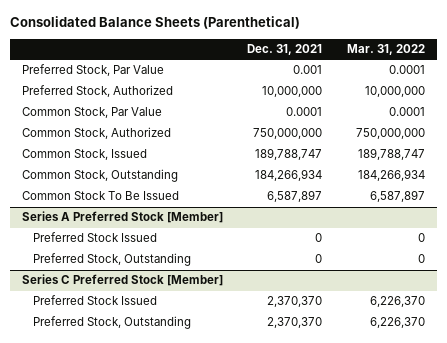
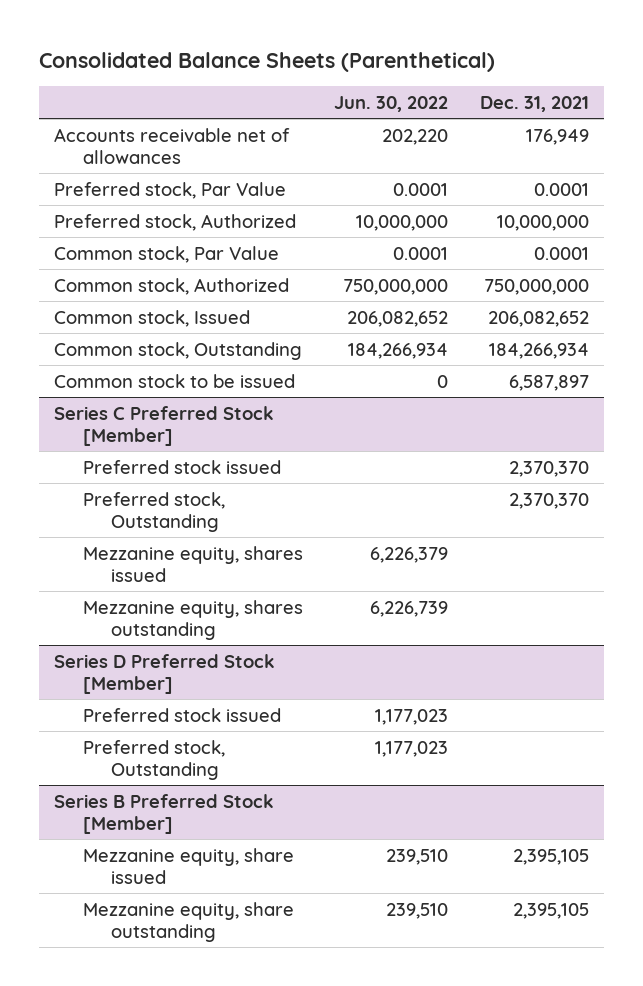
[346,44,425,56] Mar. 31, 2022 -> none
none -> [334,95,449,112] Jun. 30, 2022
[21,211,223,224] Series A Preferred Stock [Member] -> none
[32,232,157,243] Preferred Stock Issued -> none
[32,253,191,267] Preferred Stock, Outstanding -> none
none -> [54,127,291,164] Accounts receivable net of allowances
[21,64,164,77] Preferred Stock, Par Value -> [54,181,287,199] Preferred stock, Par Value
[293,65,323,75] 0.001 -> [533,182,589,196] 0.0001
[21,85,173,98] Preferred Stock, Authorized -> [54,213,297,231] Preferred stock, Authorized
[21,107,162,119] Common Stock, Par Value -> [54,245,280,263] Common stock, Par Value
[21,127,171,140] Common Stock, Authorized -> [54,277,290,295] Common stock, Authorized
[21,149,147,161] Common Stock, Issued -> [54,309,251,327] Common stock, Issued
[255,148,323,161] 189,788,747 -> [487,310,589,327] 206,082,652
[21,169,178,183] Common Stock, Outstanding -> [54,341,303,360] Common stock, Outstanding
[21,191,179,201] Common Stock To Be Issued -> [54,373,296,388] Common stock to be issued
[32,295,157,306] Preferred Stock Issued -> [82,459,281,474] Preferred stock issued
[32,316,191,330] Preferred Stock, Outstanding -> [82,491,225,532] Preferred stock, Outstanding
none -> [82,545,303,582] Mezzanine equity, shares issued
none -> [82,599,303,640] Mezzanine equity, shares outstanding
none -> [54,653,276,694] Series D Preferred Stock [Member]
none -> [82,707,281,722] Preferred stock issued
none -> [82,739,225,780] Preferred stock, Outstanding
none -> [54,793,275,834] Series B Preferred Stock [Member]
none -> [82,847,294,884] Mezzanine equity, share issued
none -> [82,901,294,942] Mezzanine equity, share outstanding

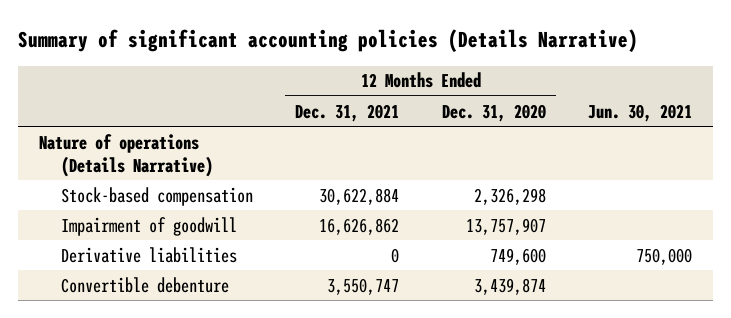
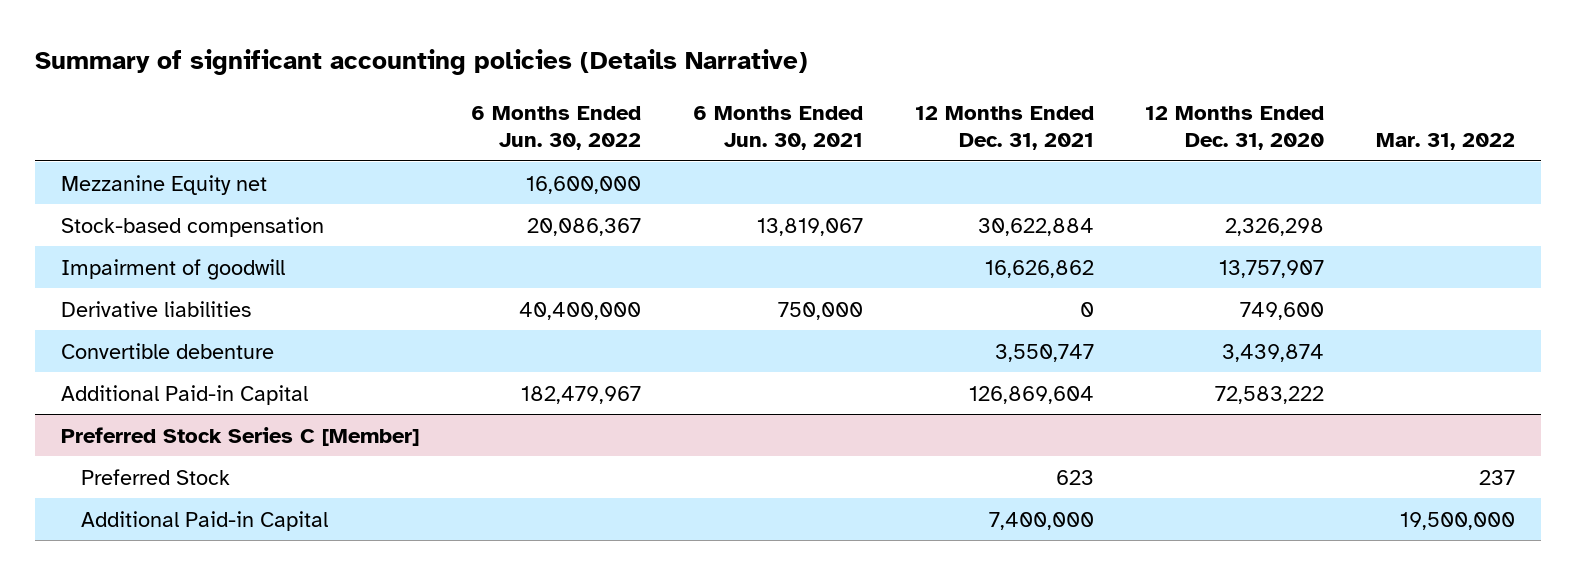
[587,103,692,122] Jun. 30, 2021 -> none
none -> [470,105,641,151] 6 Months Ended Jun. 30, 2022
none -> [692,105,863,151] 6 Months Ended Jun. 30, 2021
none -> [1376,133,1516,151] Mar. 31, 2022
[39,133,214,177] Nature of operations (Details Narrative) -> none
none -> [61,174,268,195] Mezzanine Equity net
none -> [61,384,309,405] Additional Paid-in Capital
none -> [61,426,420,446] Preferred Stock Series C [Member]
none -> [80,468,230,485] Preferred Stock
none -> [80,510,328,531] Additional Paid-in Capital

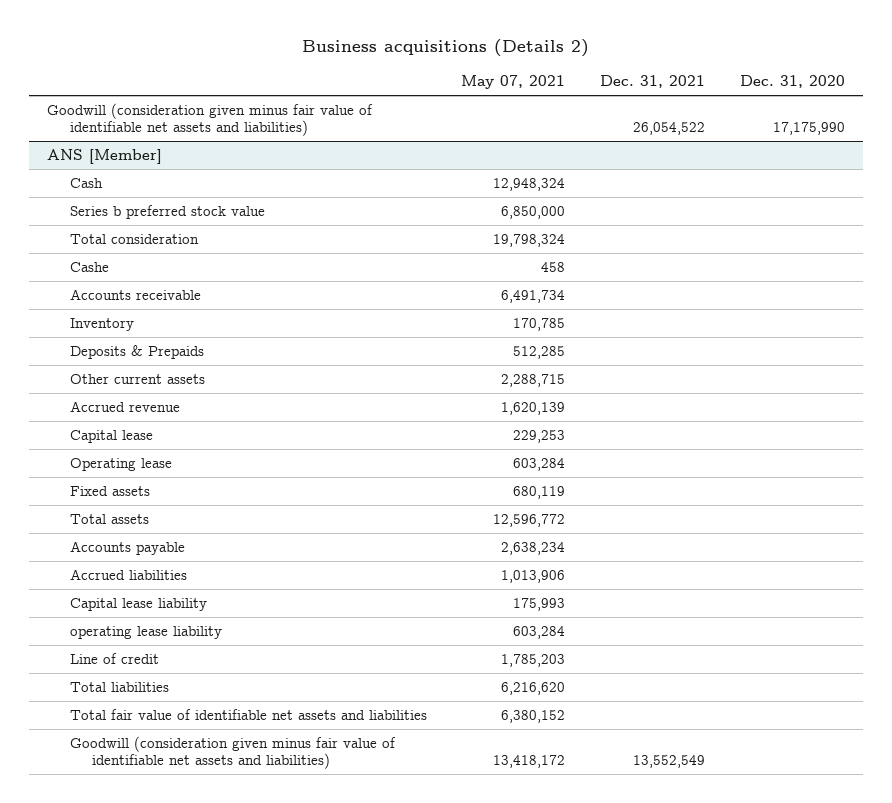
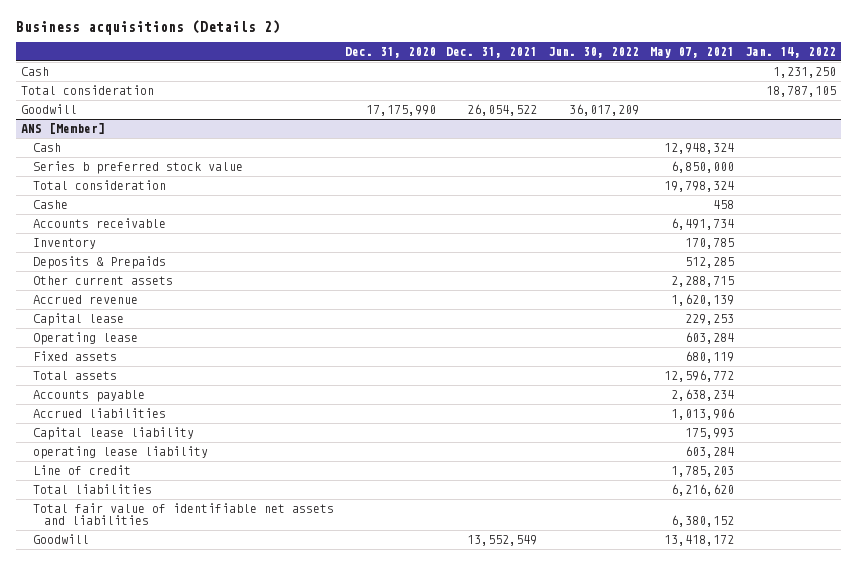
none -> [548,46,640,58] Jun. 30, 2022
none -> [744,46,836,58] Jan. 14, 2022
none -> [21,67,50,77] Cash
none -> [21,85,155,96] Total consideration
[46,103,373,137] Goodwill (consideration given minus fair value of identifiable net assets and liabilities) -> [21,104,78,115] Goodwill
[69,736,396,770] Goodwill (consideration given minus fair value of identifiable net assets and liabilities) -> [32,534,89,545] Goodwill

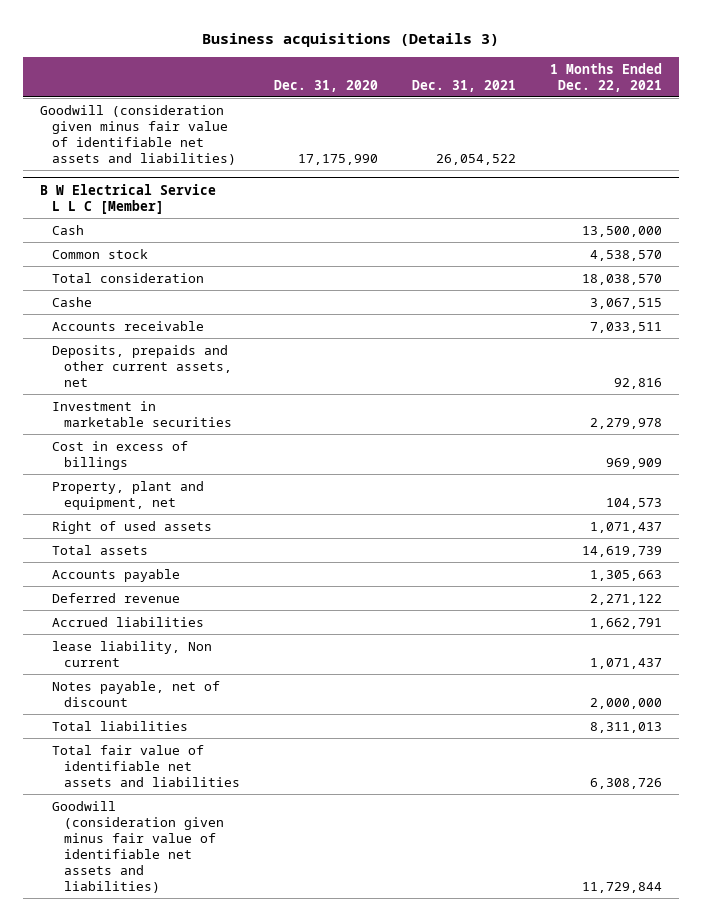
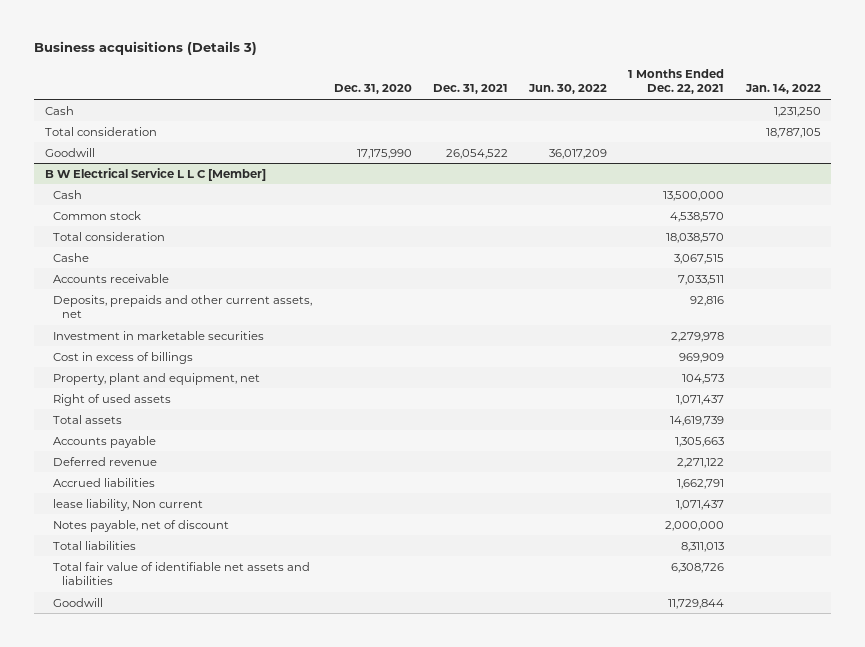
none -> [528,84,608,95] Jun. 30, 2022
none -> [744,84,821,95] Jan. 14, 2022
none -> [44,105,74,115] Cash
none -> [44,126,157,136] Total consideration
[40,104,237,165] Goodwill (consideration given minus fair value of identifiable net assets and liabilities) -> [44,147,95,157] Goodwill
[52,800,225,893] Goodwill (consideration given minus fair value of identifiable net assets and liabilities) -> [53,597,104,607] Goodwill

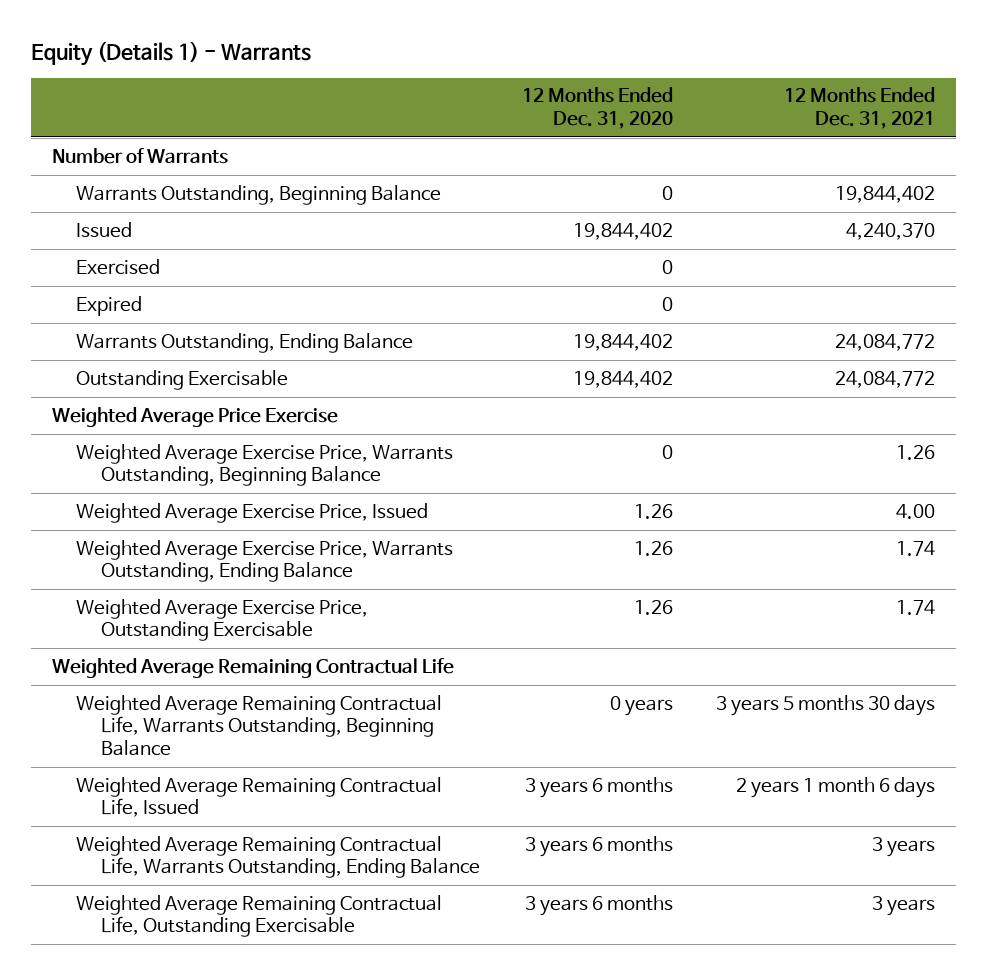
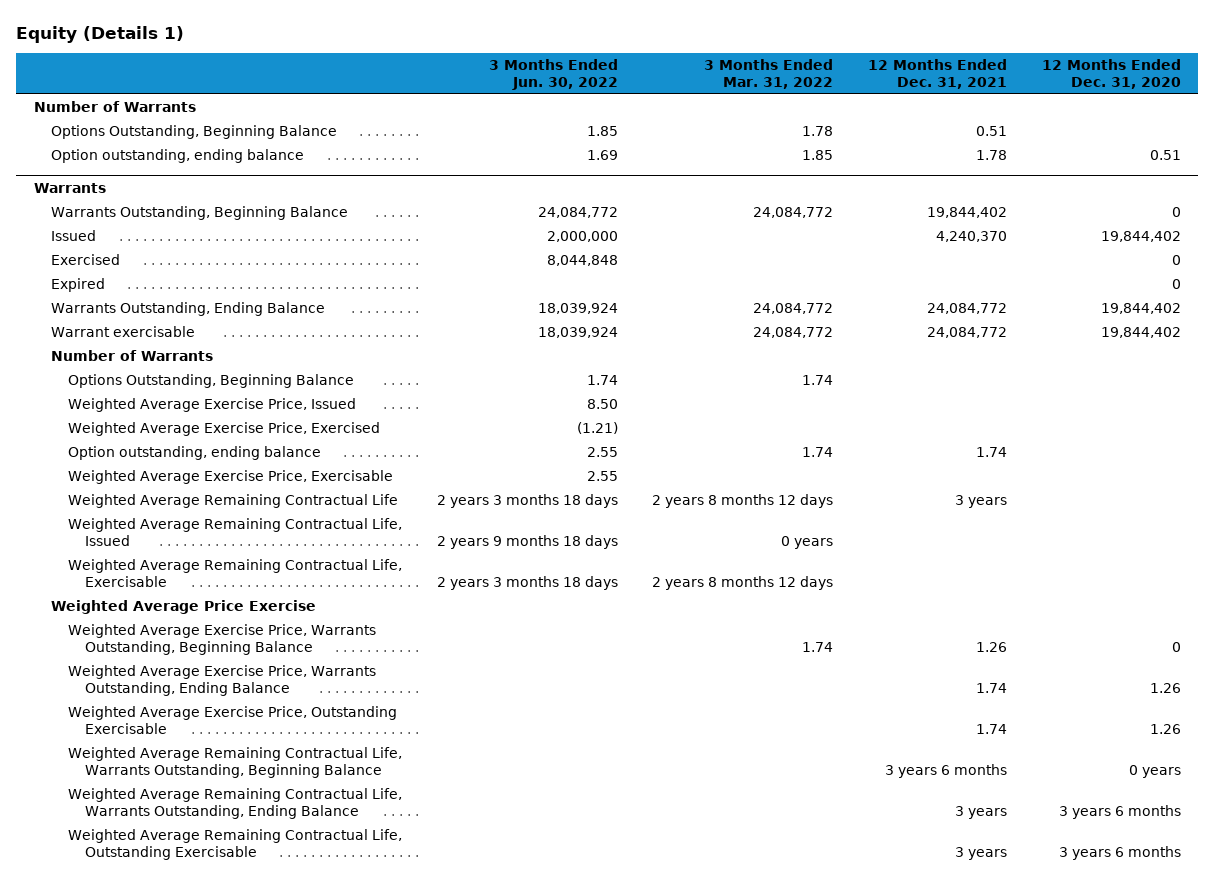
[30,41,311,67] Equity (Details 1) - Warrants -> [16,25,185,43] Equity (Details 1)
none -> [488,59,618,90] 3 Months Ended Jun. 30, 2022
none -> [704,59,834,89] 3 Months Ended Mar. 31, 2022
none -> [50,125,337,140] Options Outstanding, Beginning Balance
none -> [50,149,304,164] Option outstanding, ending balance
none -> [33,182,106,193] Warrants
[76,369,289,390] Outstanding Exercisable -> [50,326,195,338] Warrant exercisable
none -> [50,350,213,362] Number of Warrants
none -> [67,374,354,389] Options Outstanding, Beginning Balance
none -> [67,398,356,413] Weighted Average Exercise Price, Issued
none -> [67,422,380,437] Weighted Average Exercise Price, Exercised
none -> [67,446,321,461] Option outstanding, ending balance
none -> [67,470,393,485] Weighted Average Exercise Price, Exercisable
none -> [67,494,398,509] Weighted Average Remaining Contractual Life
none -> [67,518,402,546] Weighted Average Remaining Contractual Life, Issued
none -> [67,559,402,587] Weighted Average Remaining Contractual Life, Exercisable
[76,502,429,523] Weighted Average Exercise Price, Issued -> none
[51,657,454,678] Weighted Average Remaining Contractual Life -> none
[76,776,443,818] Weighted Average Remaining Contractual Life, Issued -> none
[715,694,935,716] 3 years 5 months 30 days -> [885,763,1008,778] 3 years 6 months

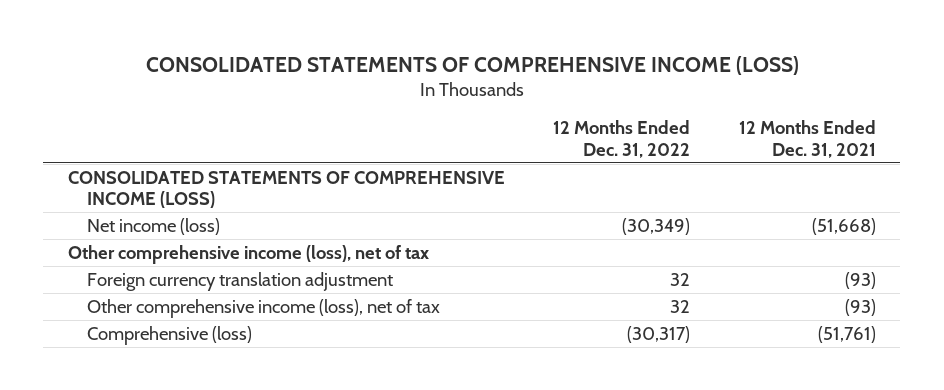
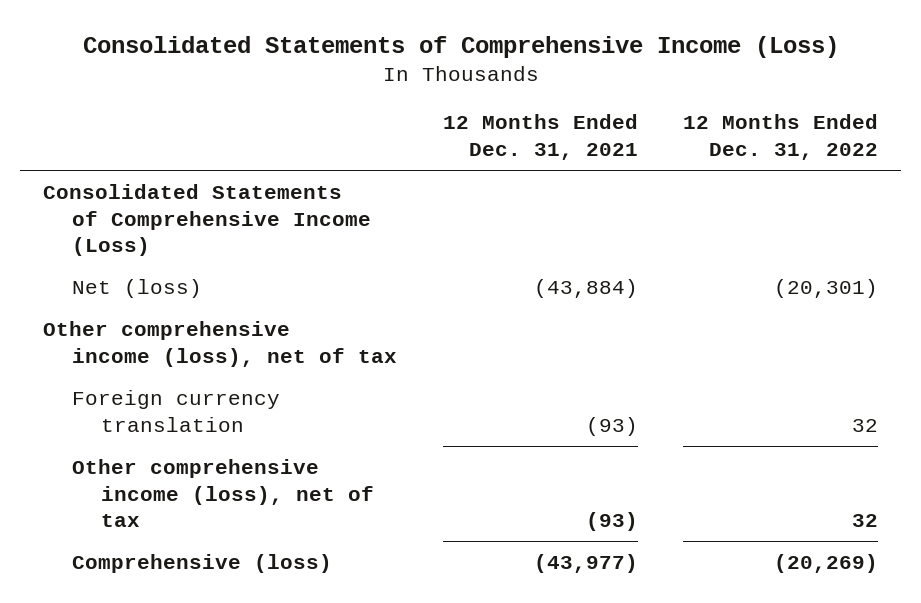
[145,55,799,75] CONSOLIDATED STATEMENTS OF COMPREHENSIVE INCOME (LOSS) -> [82,35,839,58] Consolidated Statements of Comprehensive Income (Loss)
[67,170,505,208] CONSOLIDATED STATEMENTS OF COMPREHENSIVE INCOME (LOSS) -> [43,183,372,257] Consolidated Statements of Comprehensive Income (Loss)
[87,217,221,235] Net income (loss) -> [72,278,203,298] Net (loss)
[622,217,691,235] (30,349) -> [774,278,879,298] (20,301)
[812,217,877,235] (51,668) -> [533,278,638,298] (43,884)
[87,271,394,291] Foreign currency translation adjustment -> [72,389,281,432] Foreign currency translation
[627,325,691,343] (30,317) -> [774,553,879,573] (20,269)
[818,325,877,343] (51,761) -> [533,553,638,573] (43,977)

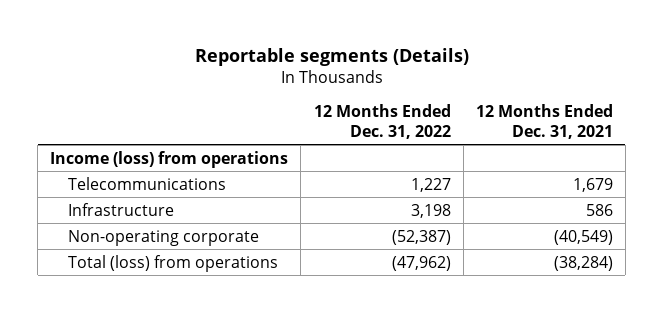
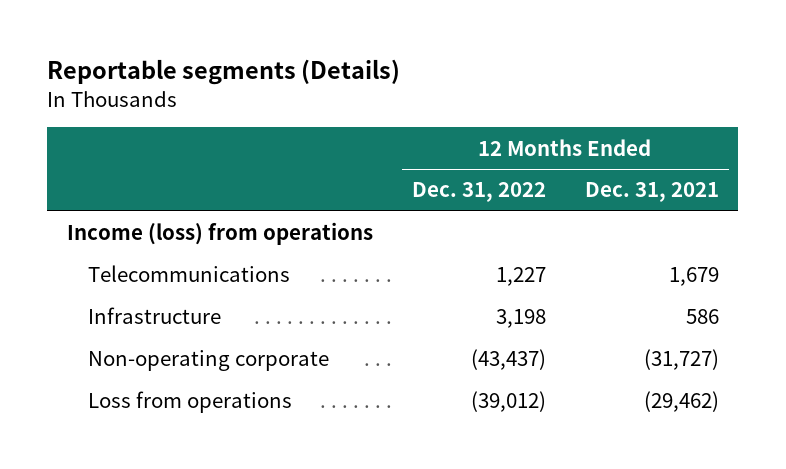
[391,229,451,245] (52,387) -> [470,349,546,371] (43,437)
[553,229,613,245] (40,549) -> [643,349,719,371] (31,727)
[67,254,278,272] Total (loss) from operations -> [88,391,293,414] Loss from operations
[391,255,451,271] (47,962) -> [470,391,546,413] (39,012)
[553,255,613,271] (38,284) -> [643,391,719,413] (29,462)

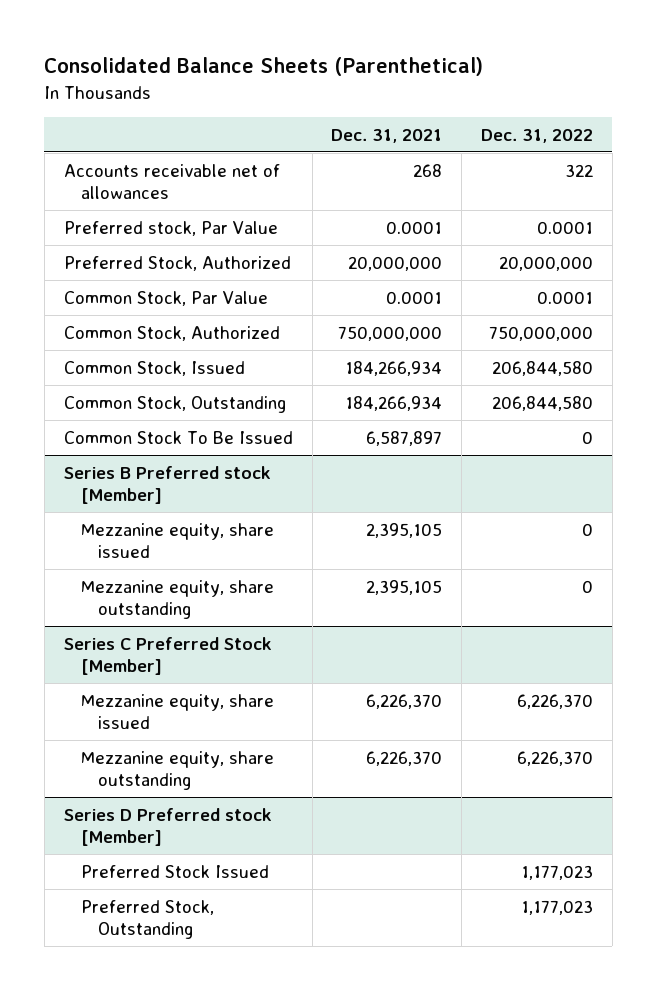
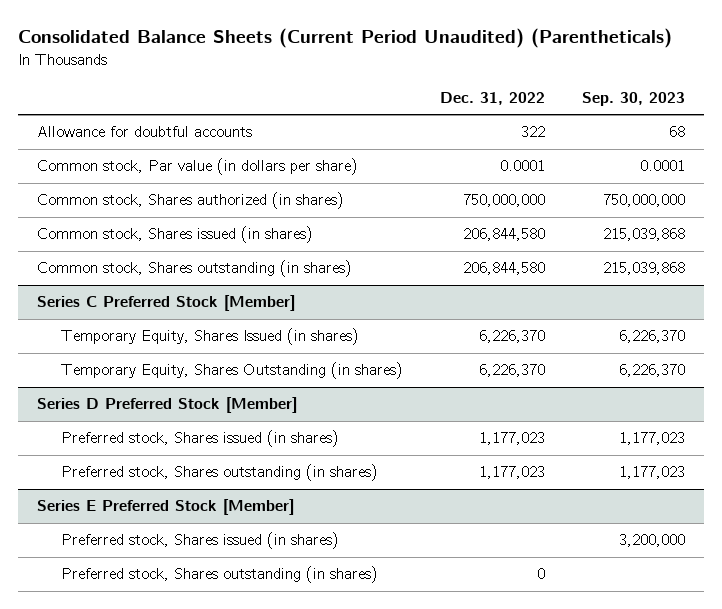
[44,57,484,77] Consolidated Balance Sheets (Parenthetical) -> [18,28,673,49] Consolidated Balance Sheets (Current Period Unaudited) (Parentheticals)
[331,128,443,143] Dec. 31, 2021 -> none
none -> [582,91,686,106] Sep. 30, 2023
[63,220,278,236] Preferred stock, Par Value -> none
[63,255,291,271] Preferred Stock, Authorized -> none
[63,430,293,444] Common Stock To Be Issued -> none
[63,465,271,504] Series B Preferred stock [Member] -> none
[81,522,275,558] Mezzanine equity, share issued -> none
[81,579,275,619] Mezzanine equity, share outstanding -> none
[63,163,280,199] Accounts receivable net of allowances -> [36,126,252,138] Allowance for doubtful accounts
[63,290,268,306] Common Stock, Par Value -> [36,158,358,176] Common stock, Par value (in dollars per share)
[63,325,280,341] Common Stock, Authorized -> [36,192,344,210] Common stock, Shares authorized (in shares)
[63,360,245,376] Common Stock, Issued -> [36,226,313,244] Common stock, Shares issued (in shares)
[63,395,286,413] Common Stock, Outstanding -> [36,260,352,278] Common stock, Shares outstanding (in shares)
[81,693,275,729] Mezzanine equity, share issued -> [60,328,359,346] Temporary Equity, Shares Issued (in shares)
[81,750,275,790] Mezzanine equity, share outstanding -> [60,362,403,380] Temporary Equity, Shares Outstanding (in shares)
[63,807,272,846] Series D Preferred stock [Member] -> [36,397,297,414] Series D Preferred Stock [Member]
[81,864,270,878] Preferred Stock Issued -> [60,430,339,448] Preferred stock, Shares issued (in shares)
[81,899,215,939] Preferred Stock, Outstanding -> [60,464,378,482] Preferred stock, Shares outstanding (in shares)
none -> [36,499,294,516] Series E Preferred Stock [Member]
none -> [60,532,339,550] Preferred stock, Shares issued (in shares)
none -> [60,566,378,584] Preferred stock, Shares outstanding (in shares)

